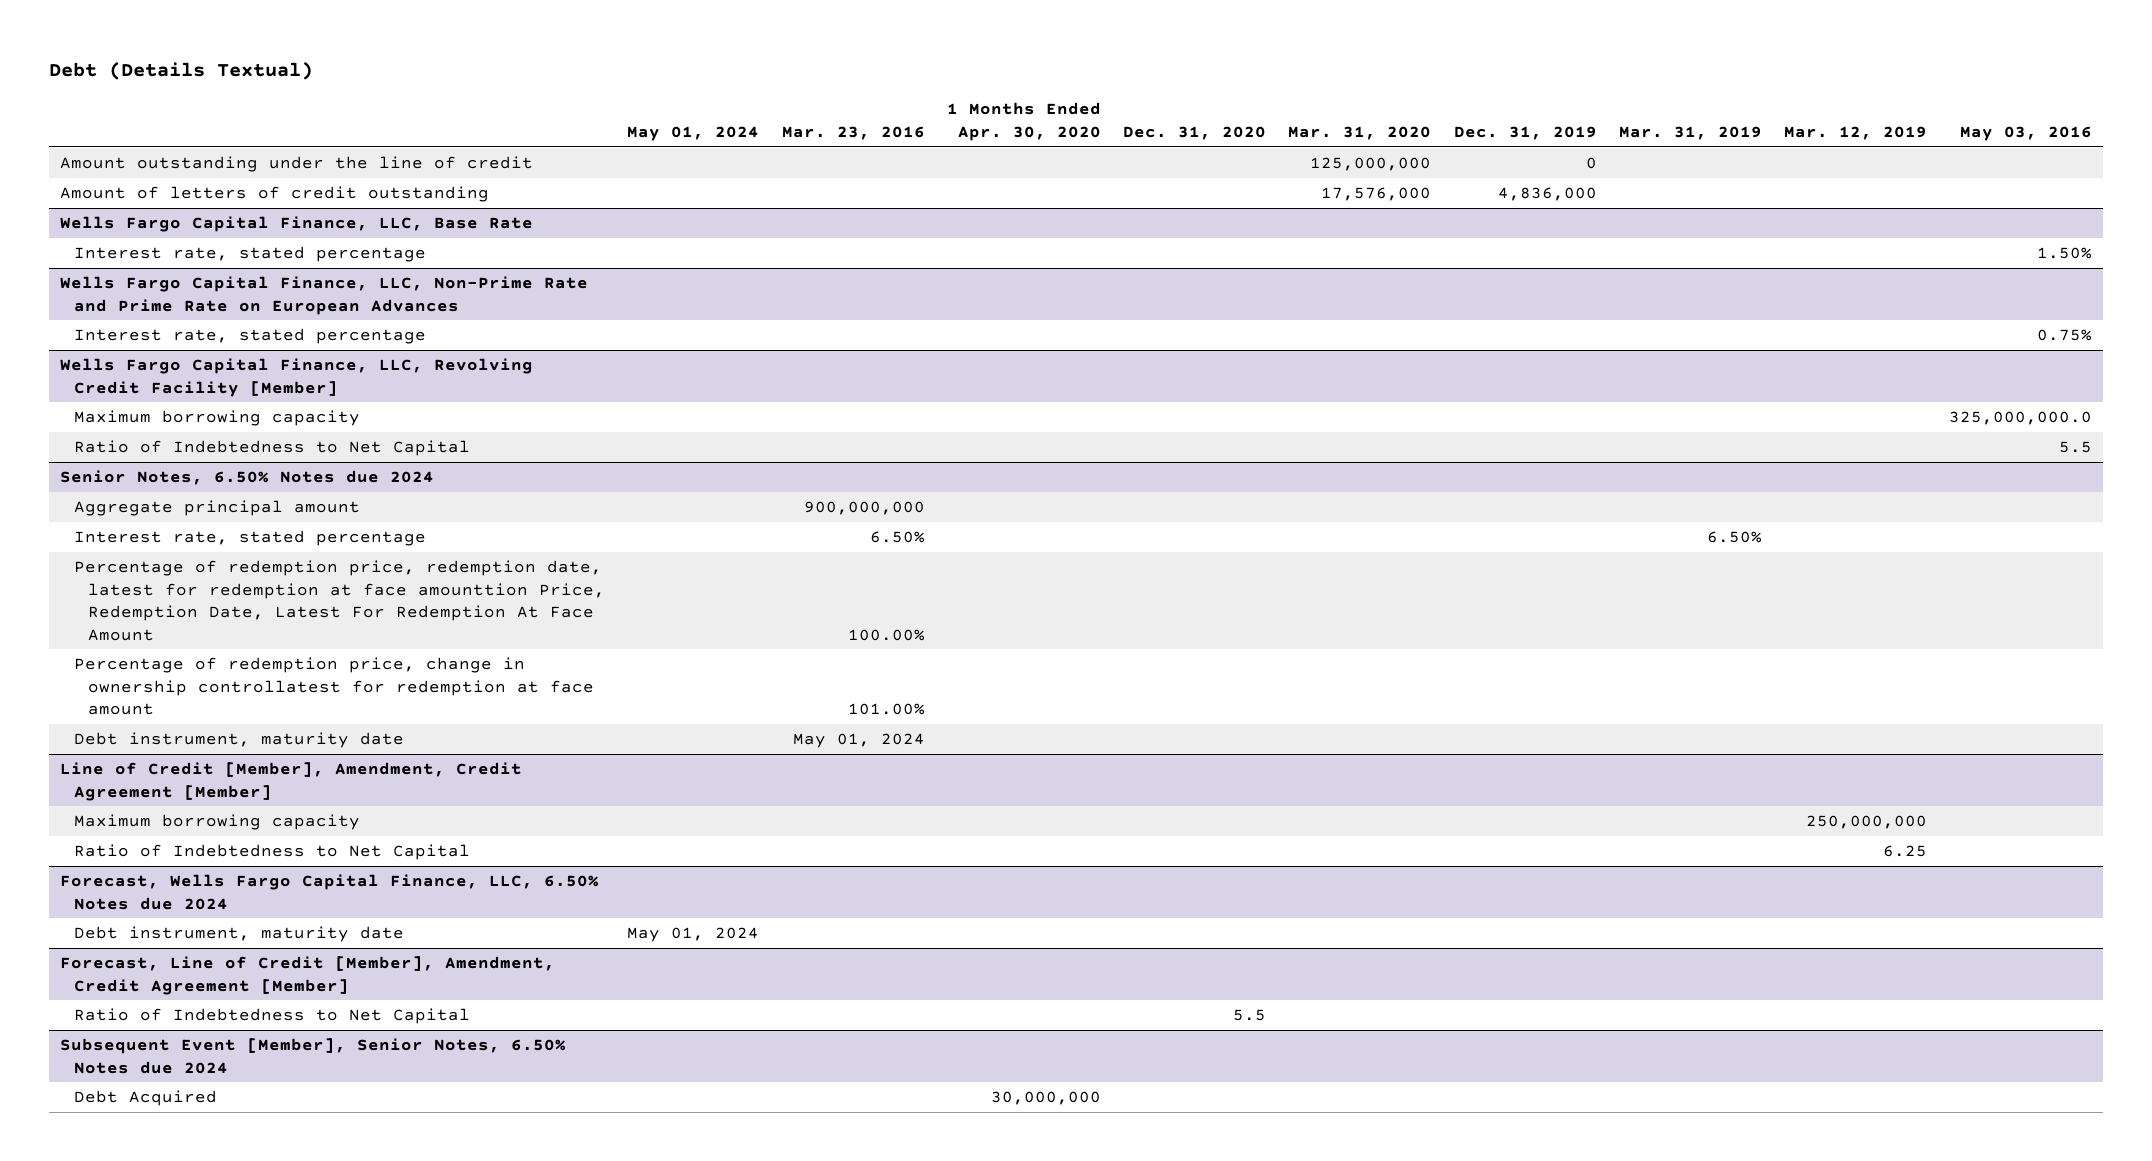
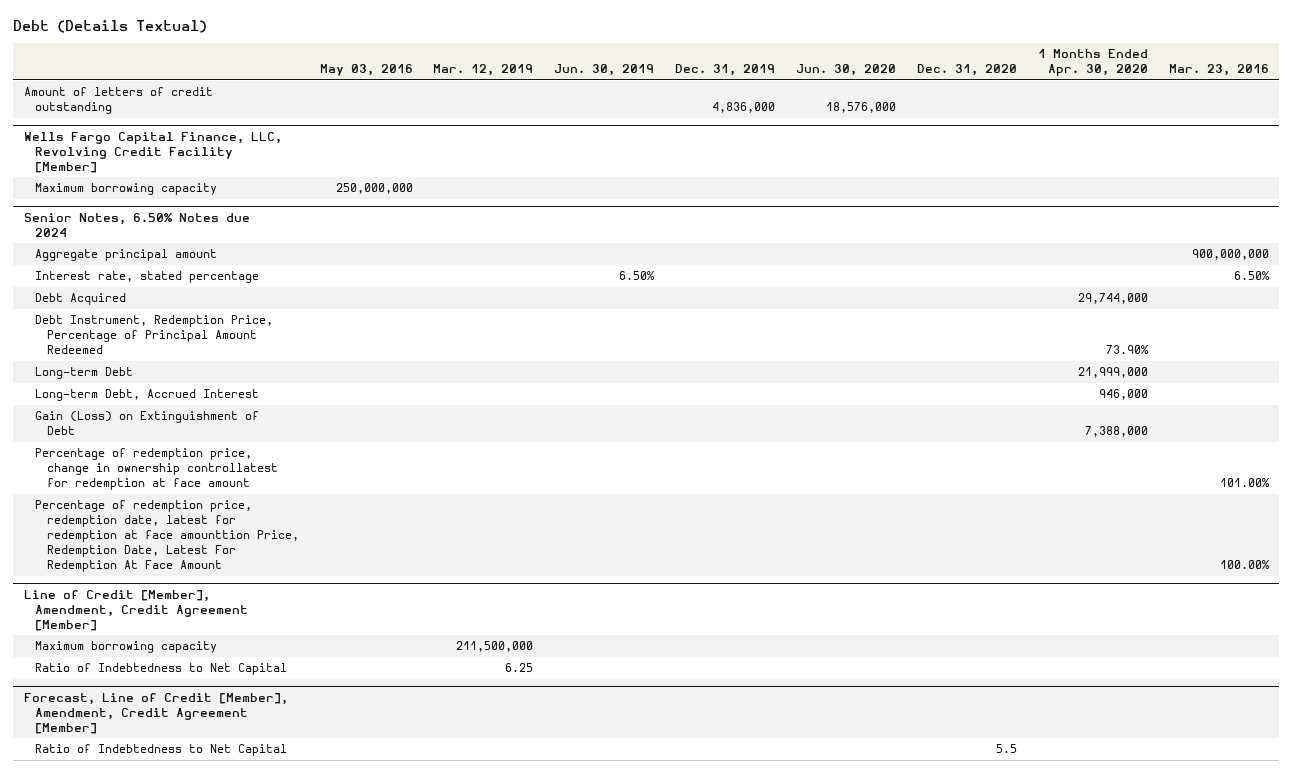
[627,125,760,141] May 01, 2024 -> none
[1288,125,1432,140] Mar. 31, 2020 -> none
[1618,125,1762,140] Mar. 31, 2019 -> none
none -> [554,64,655,77] Jun. 30, 2019
none -> [796,64,897,77] Jun. 30, 2020
[60,156,534,173] Amount outstanding under the line of credit -> none
[60,216,534,233] Wells Fargo Capital Finance, LLC, Base Rate -> none
[74,246,427,263] Interest rate, stated percentage -> none
[60,276,589,315] Wells Fargo Capital Finance, LLC, Non-Prime Rate and Prime Rate on European Advances -> none
[74,328,427,345] Interest rate, stated percentage -> none
[74,440,471,457] Ratio of Indebtedness to Net Capital -> none
[1949,411,2093,426] 325,000,000.0 -> [335,183,413,195] 250,000,000
none -> [35,293,127,306] Debt Acquired
none -> [35,315,274,355] Debt Instrument, Redemption Price, Percentage of Principal Amount Redeemed
none -> [35,367,134,380] Long-term Debt
none -> [35,389,260,402] Long-term Debt, Accrued Interest
none -> [35,411,260,436] Gain (Loss) on Extinguishment of Debt
[74,732,405,749] Debt instrument, maturity date -> none
[74,560,606,641] Percentage of redemption price, redemption date, latest for redemption at face amounttion Price, Redemption Date, Latest For Redemption At Face Amount -> [35,500,299,573] Percentage of redemption price, redemption date, latest for redemption at face amounttion Price, Redemption Date, Latest For Redemption At Face Amount
[1806,815,1928,830] 250,000,000 -> [456,641,534,653] 211,500,000
[60,874,600,910] Forecast, Wells Fargo Capital Finance, LLC, 6.50% Notes due 2024 -> none
[74,926,405,943] Debt instrument, maturity date -> none
[60,1038,567,1074] Subsequent Event [Member], Senior Notes, 6.50% Notes due 2024 -> none
[74,1090,218,1107] Debt Acquired -> none

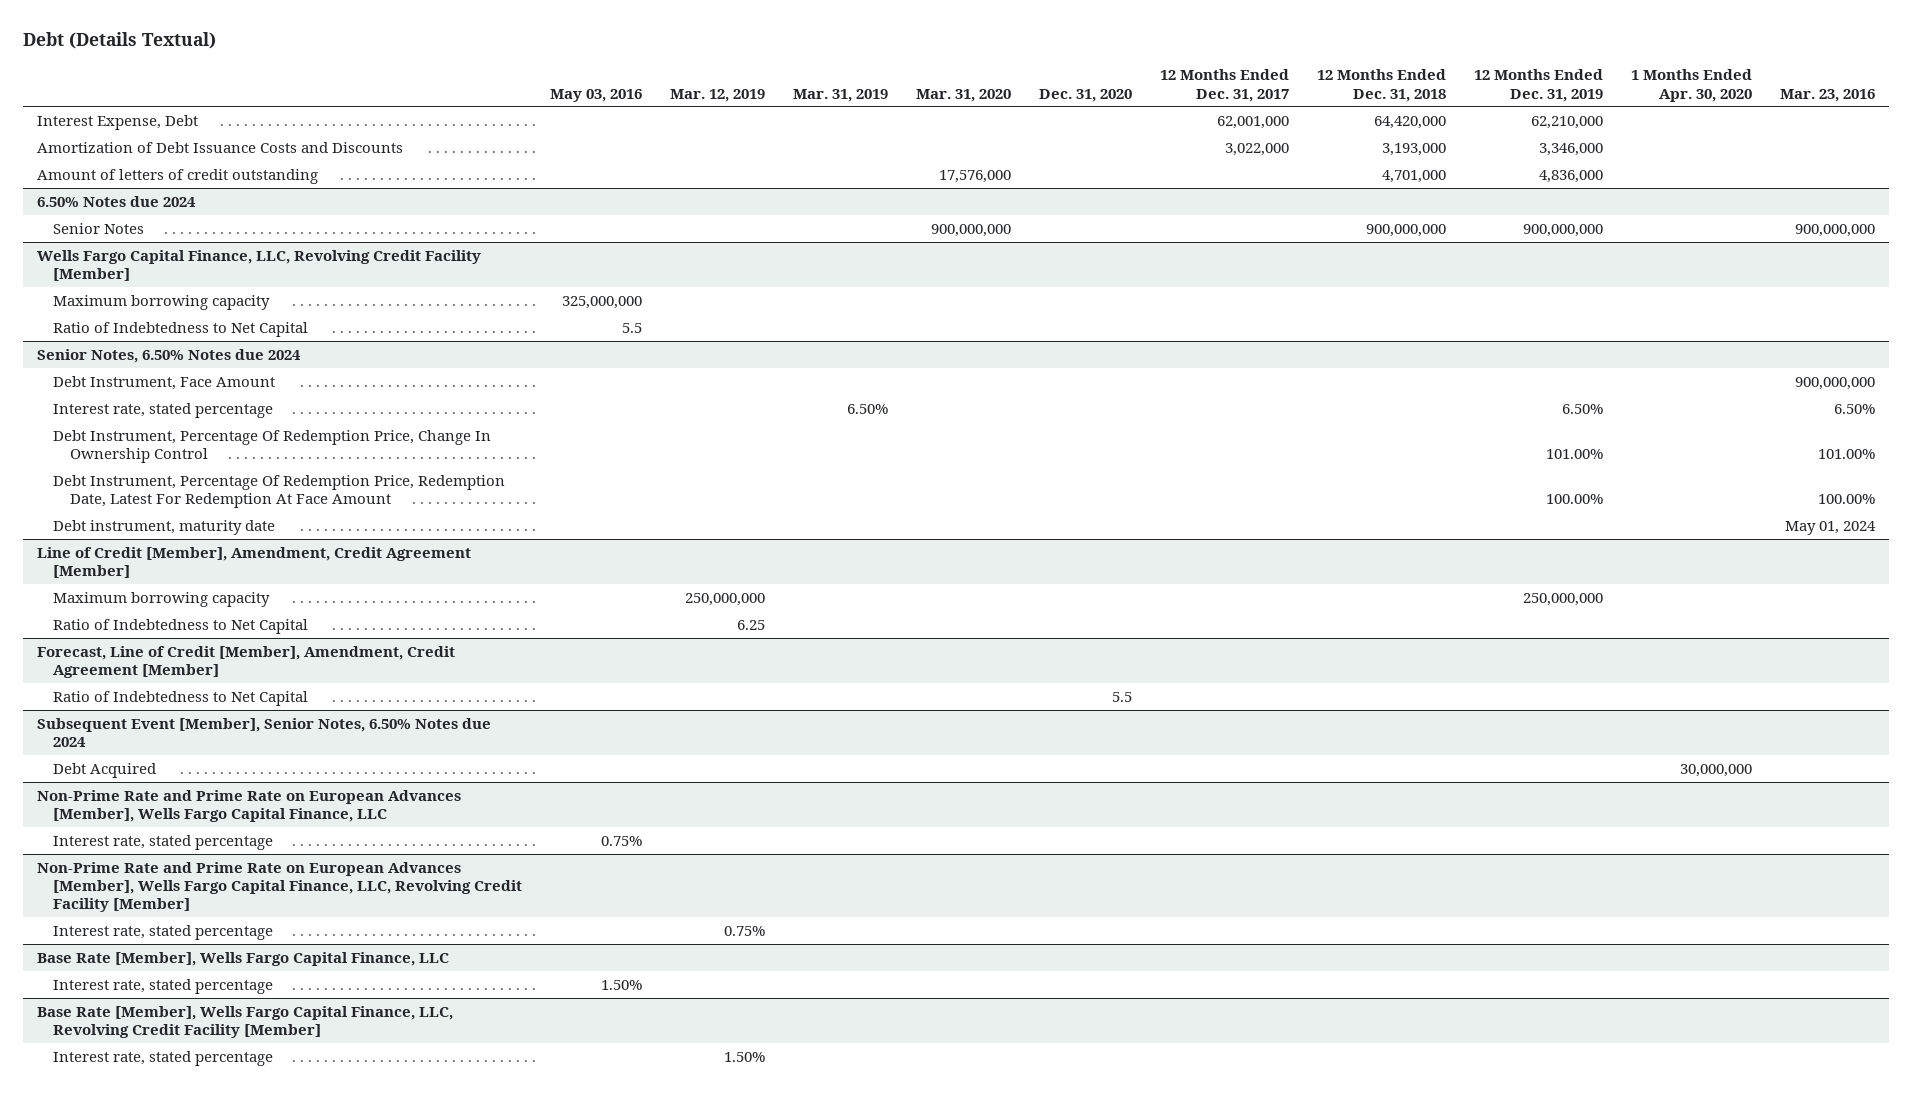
[554,64,655,77] Jun. 30, 2019 -> none
[675,64,776,77] Dec. 31, 2019 -> none
[796,64,897,77] Jun. 30, 2020 -> none
none -> [793,88,889,102] Mar. 31, 2019
none -> [916,88,1012,102] Mar. 31, 2020
none -> [1160,69,1290,102] 12 Months Ended Dec. 31, 2017
none -> [1317,69,1447,102] 12 Months Ended Dec. 31, 2018
none -> [1474,69,1604,102] 12 Months Ended Dec. 31, 2019
none -> [36,114,198,130] Interest Expense, Debt
none -> [36,141,403,153] Amortization of Debt Issuance Costs and Discounts
none -> [36,195,196,207] 6.50% Notes due 2024
none -> [53,222,145,234] Senior Notes
[335,183,413,195] 250,000,000 -> [562,295,643,309] 325,000,000
none -> [53,321,309,337] Ratio of Indebtedness to Net Capital
[35,249,218,262] Aggregate principal amount -> [53,375,276,390] Debt Instrument, Face Amount
[35,293,127,306] Debt Acquired -> none
[35,315,274,355] Debt Instrument, Redemption Price, Percentage of Principal Amount Redeemed -> none
[35,367,134,380] Long-term Debt -> none
[35,389,260,402] Long-term Debt, Accrued Interest -> none
[35,411,260,436] Gain (Loss) on Extinguishment of Debt -> none
[35,448,278,491] Percentage of redemption price, change in ownership controllatest for redemption at face amount -> [53,429,492,463] Debt Instrument, Percentage Of Redemption Price, Change In Ownership Control
[35,500,299,573] Percentage of redemption price, redemption date, latest for redemption at face amounttion Price, Redemption Date, Latest For Redemption At Face Amount -> [53,474,506,508] Debt Instrument, Percentage Of Redemption Price, Redemption Date, Latest For Redemption At Face Amount
none -> [53,519,276,535] Debt instrument, maturity date
[456,641,534,653] 211,500,000 -> [685,592,766,606] 250,000,000
none -> [36,717,491,747] Subsequent Event [Member], Senior Notes, 6.50% Notes due 2024
none -> [53,762,157,778] Debt Acquired
none -> [36,789,461,822] Non-Prime Rate and Prime Rate on European Advances [Member], Wells Fargo Capital Finance, LLC
none -> [53,834,274,850] Interest rate, stated percentage
none -> [36,861,523,913] Non-Prime Rate and Prime Rate on European Advances [Member], Wells Fargo Capital Finance, LLC, Revolving Credit Facility [Member]
none -> [53,924,274,940] Interest rate, stated percentage
none -> [36,951,449,966] Base Rate [Member], Wells Fargo Capital Finance, LLC
none -> [53,978,274,994] Interest rate, stated percentage
none -> [36,1005,453,1038] Base Rate [Member], Wells Fargo Capital Finance, LLC, Revolving Credit Facility [Member]
none -> [53,1050,274,1066] Interest rate, stated percentage

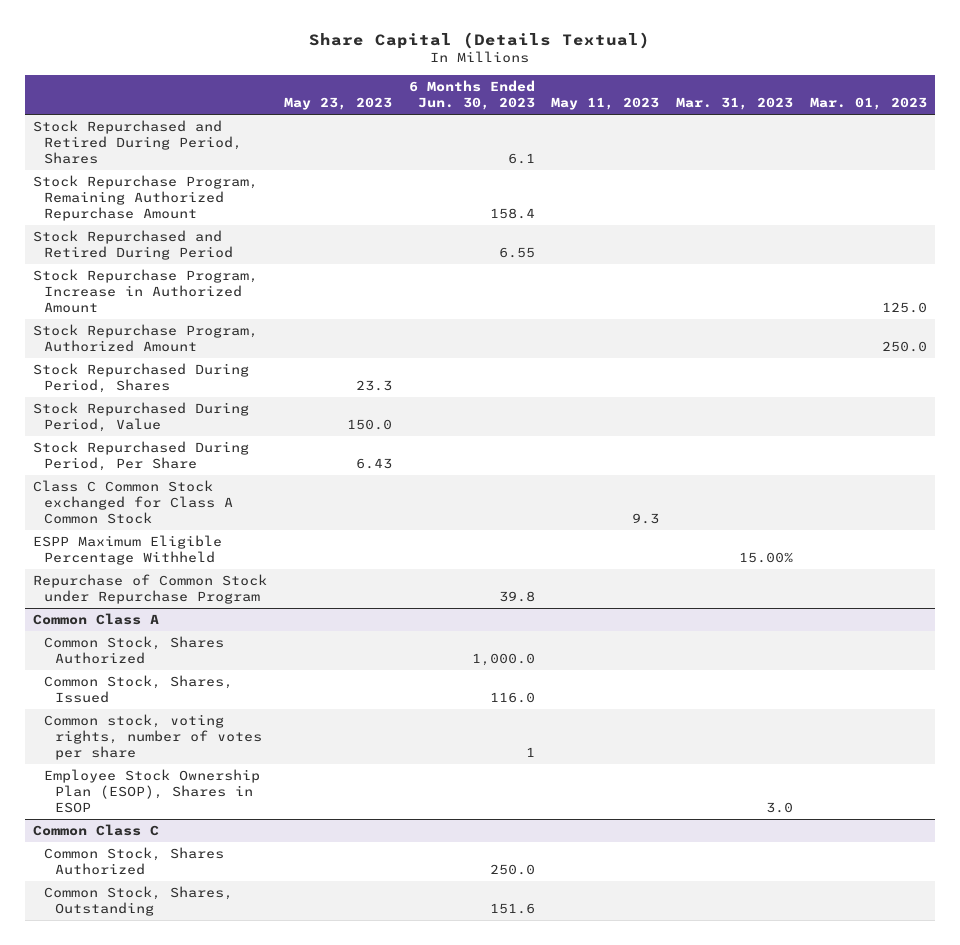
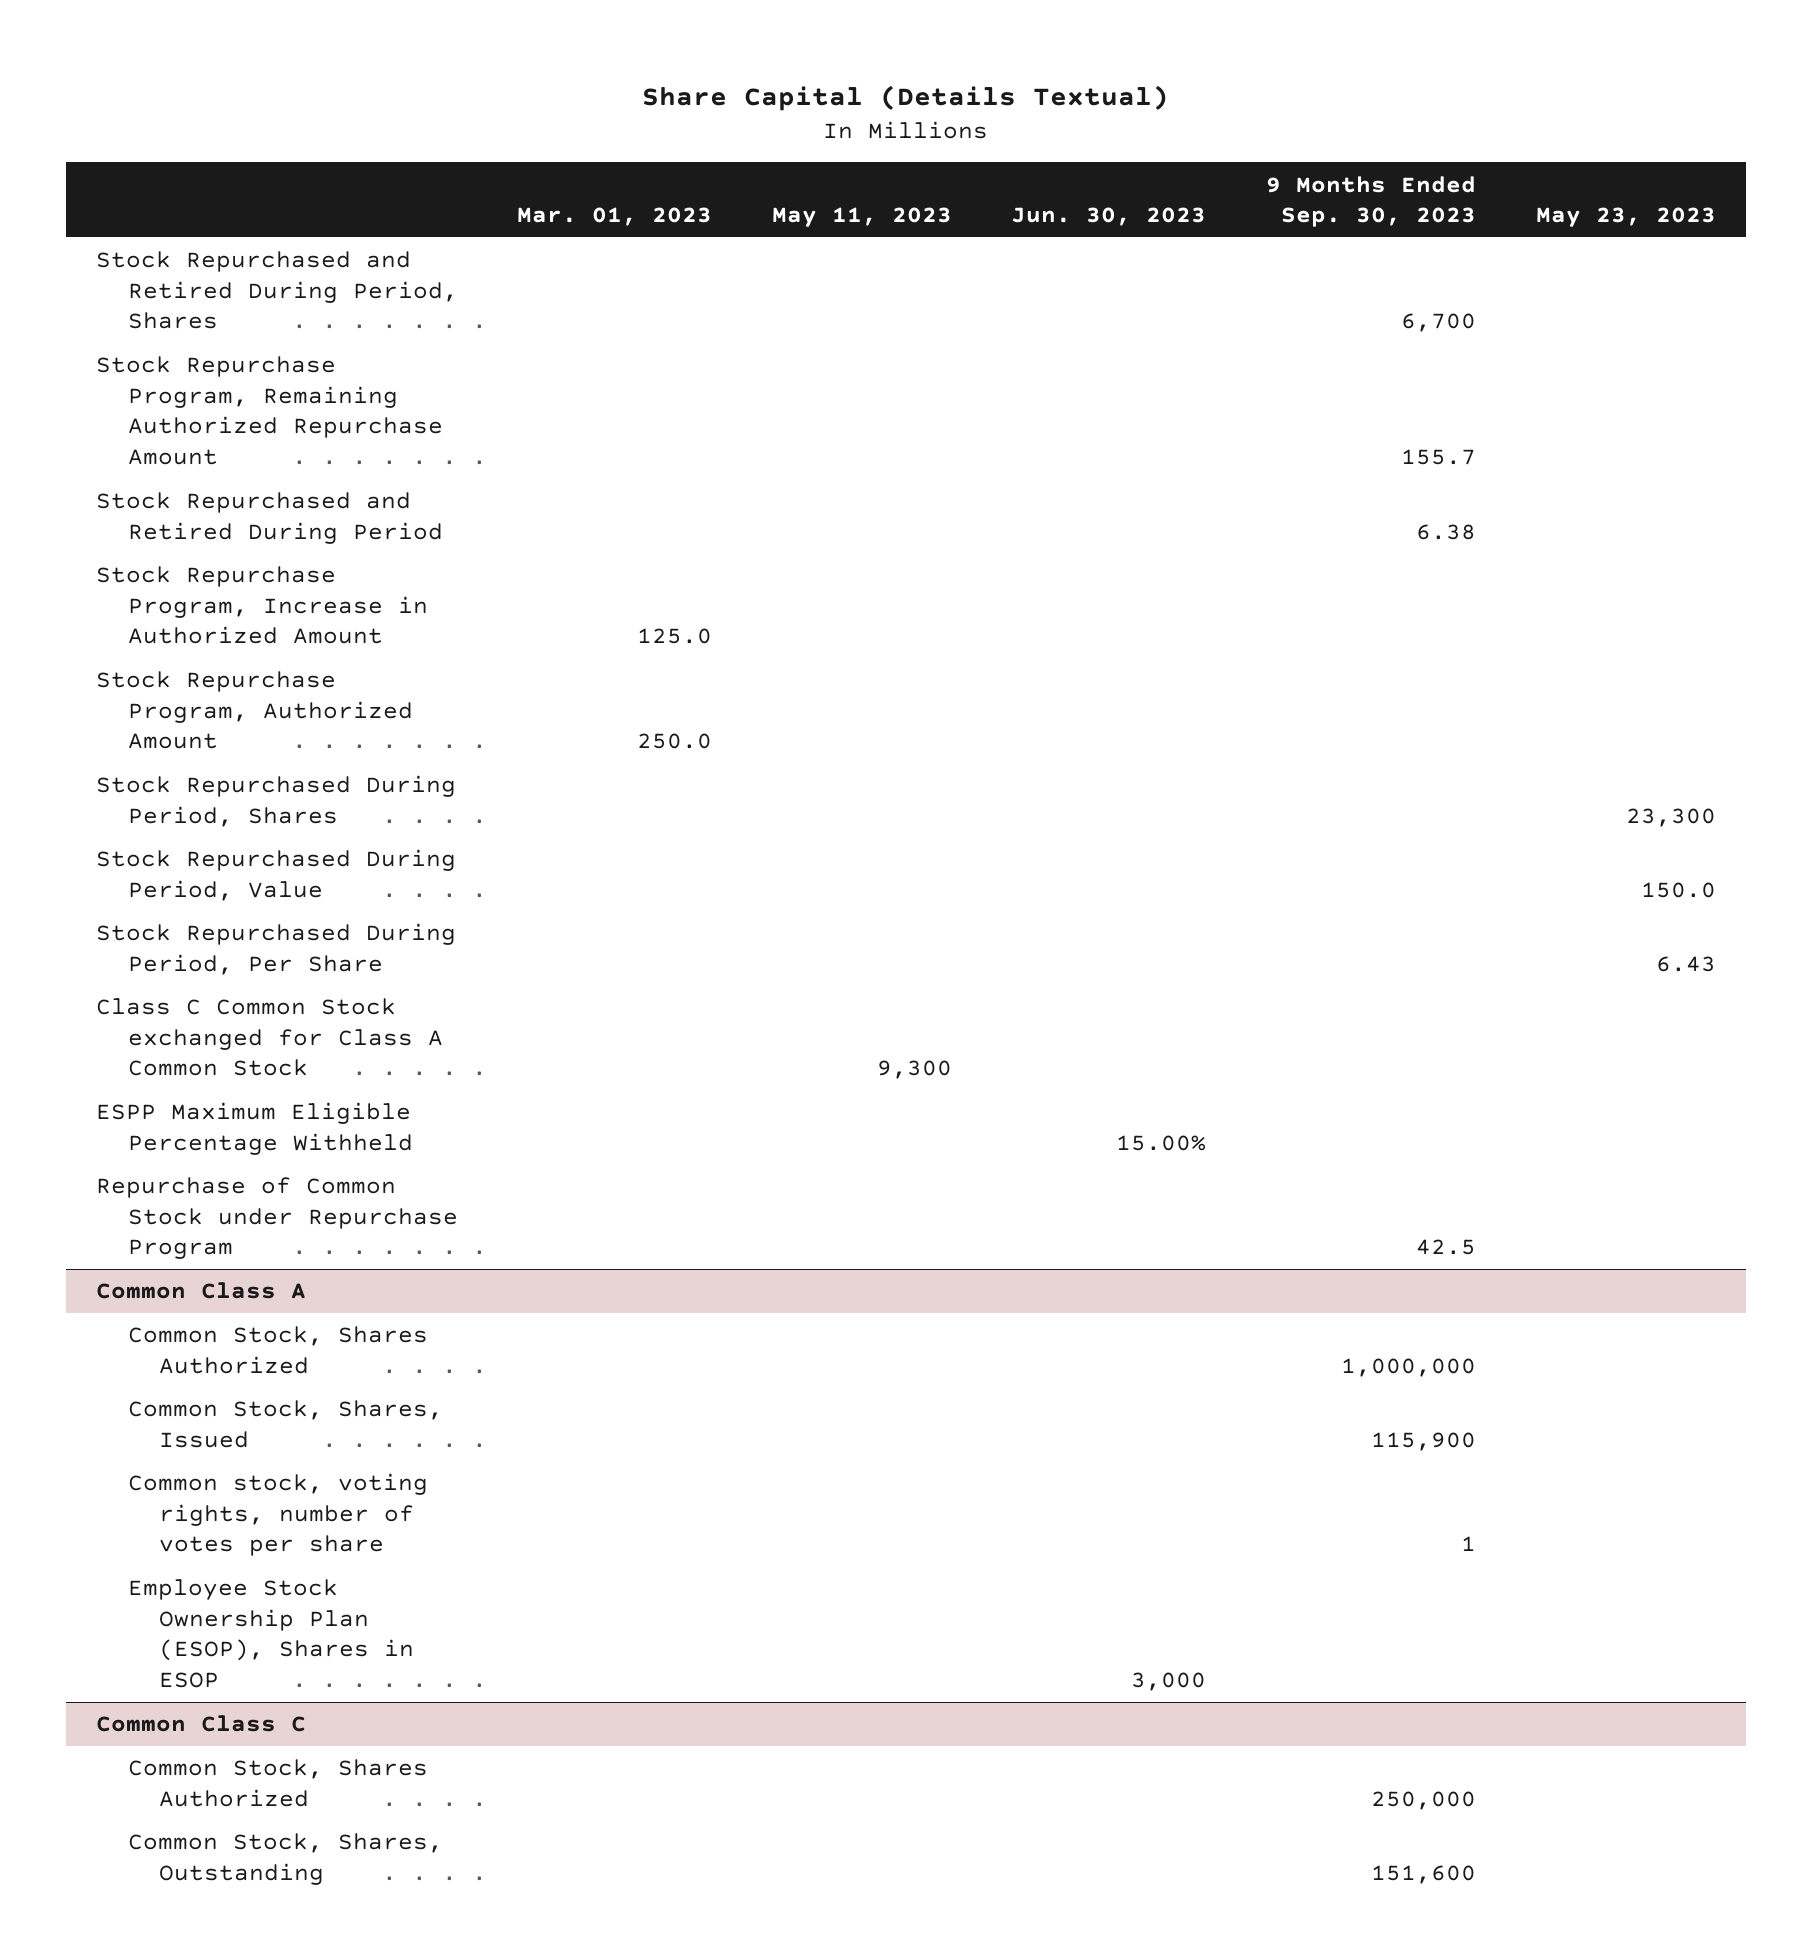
[408,80,535,111] 6 Months Ended Jun. 30, 2023 -> none
[675,97,793,111] Mar. 31, 2023 -> none
none -> [1011,207,1207,227] Jun. 30, 2023
none -> [1266,175,1477,228] 9 Months Ended Sep. 30, 2023
[355,379,392,391] 23.3 -> [1625,807,1716,827] 23,300
[632,512,660,524] 9.3 -> [876,1060,952,1080] 9,300

